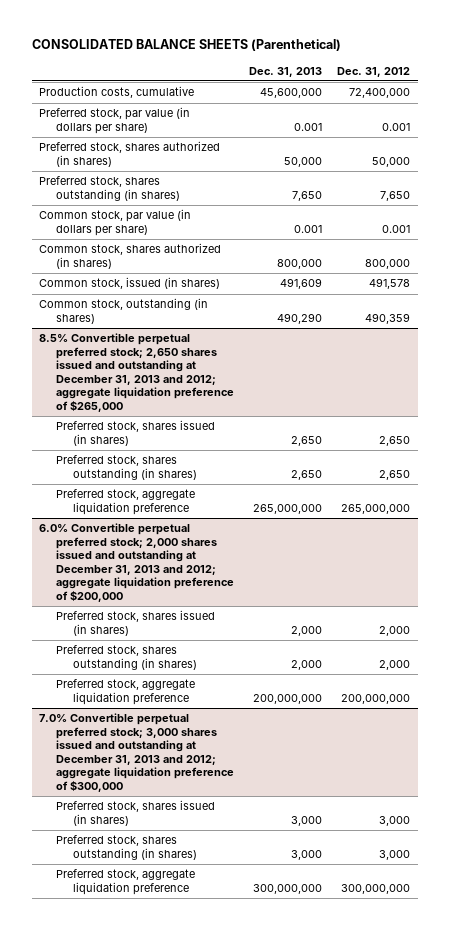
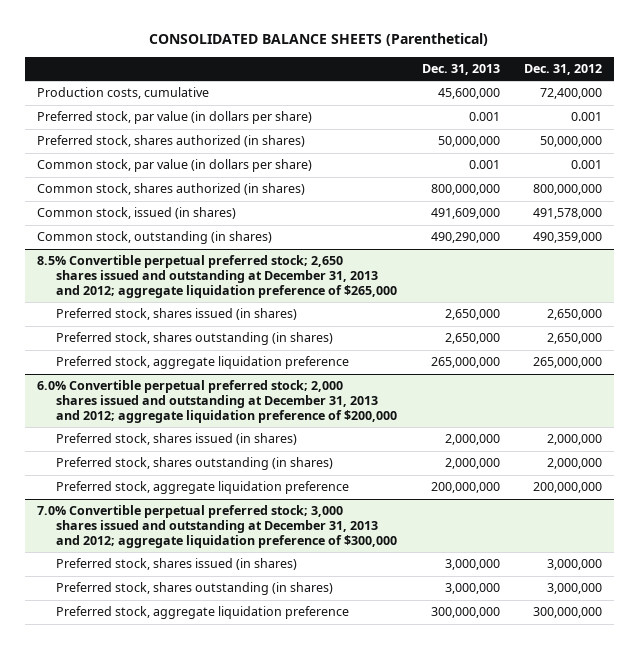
[39,176,181,201] Preferred stock, shares outstanding (in shares) -> none
[284,156,323,167] 50,000 -> [437,136,500,148] 50,000,000
[372,156,411,167] 50,000 -> [539,136,602,148] 50,000,000
[277,258,323,269] 800,000 -> [430,184,500,196] 800,000,000
[365,258,411,269] 800,000 -> [532,184,602,196] 800,000,000
[280,278,323,290] 491,609 -> [430,208,500,220] 491,609,000
[369,278,411,290] 491,578 -> [532,208,602,220] 491,578,000
[277,312,323,324] 490,290 -> [430,232,500,244] 490,290,000
[365,312,411,324] 490,359 -> [532,232,602,244] 490,359,000
[291,435,323,446] 2,650 -> [444,309,500,321] 2,650,000
[379,435,411,446] 2,650 -> [546,309,602,321] 2,650,000
[291,469,323,480] 2,650 -> [444,333,500,345] 2,650,000
[379,469,411,480] 2,650 -> [546,333,602,345] 2,650,000
[291,625,323,636] 2,000 -> [444,434,500,446] 2,000,000
[379,625,411,636] 2,000 -> [546,434,602,446] 2,000,000
[291,659,323,670] 2,000 -> [444,458,500,470] 2,000,000
[379,659,411,670] 2,000 -> [546,458,602,470] 2,000,000
[291,815,323,826] 3,000 -> [444,559,500,571] 3,000,000
[379,815,411,826] 3,000 -> [546,559,602,571] 3,000,000
[291,849,323,860] 3,000 -> [444,583,500,595] 3,000,000
[379,849,411,860] 3,000 -> [546,583,602,595] 3,000,000

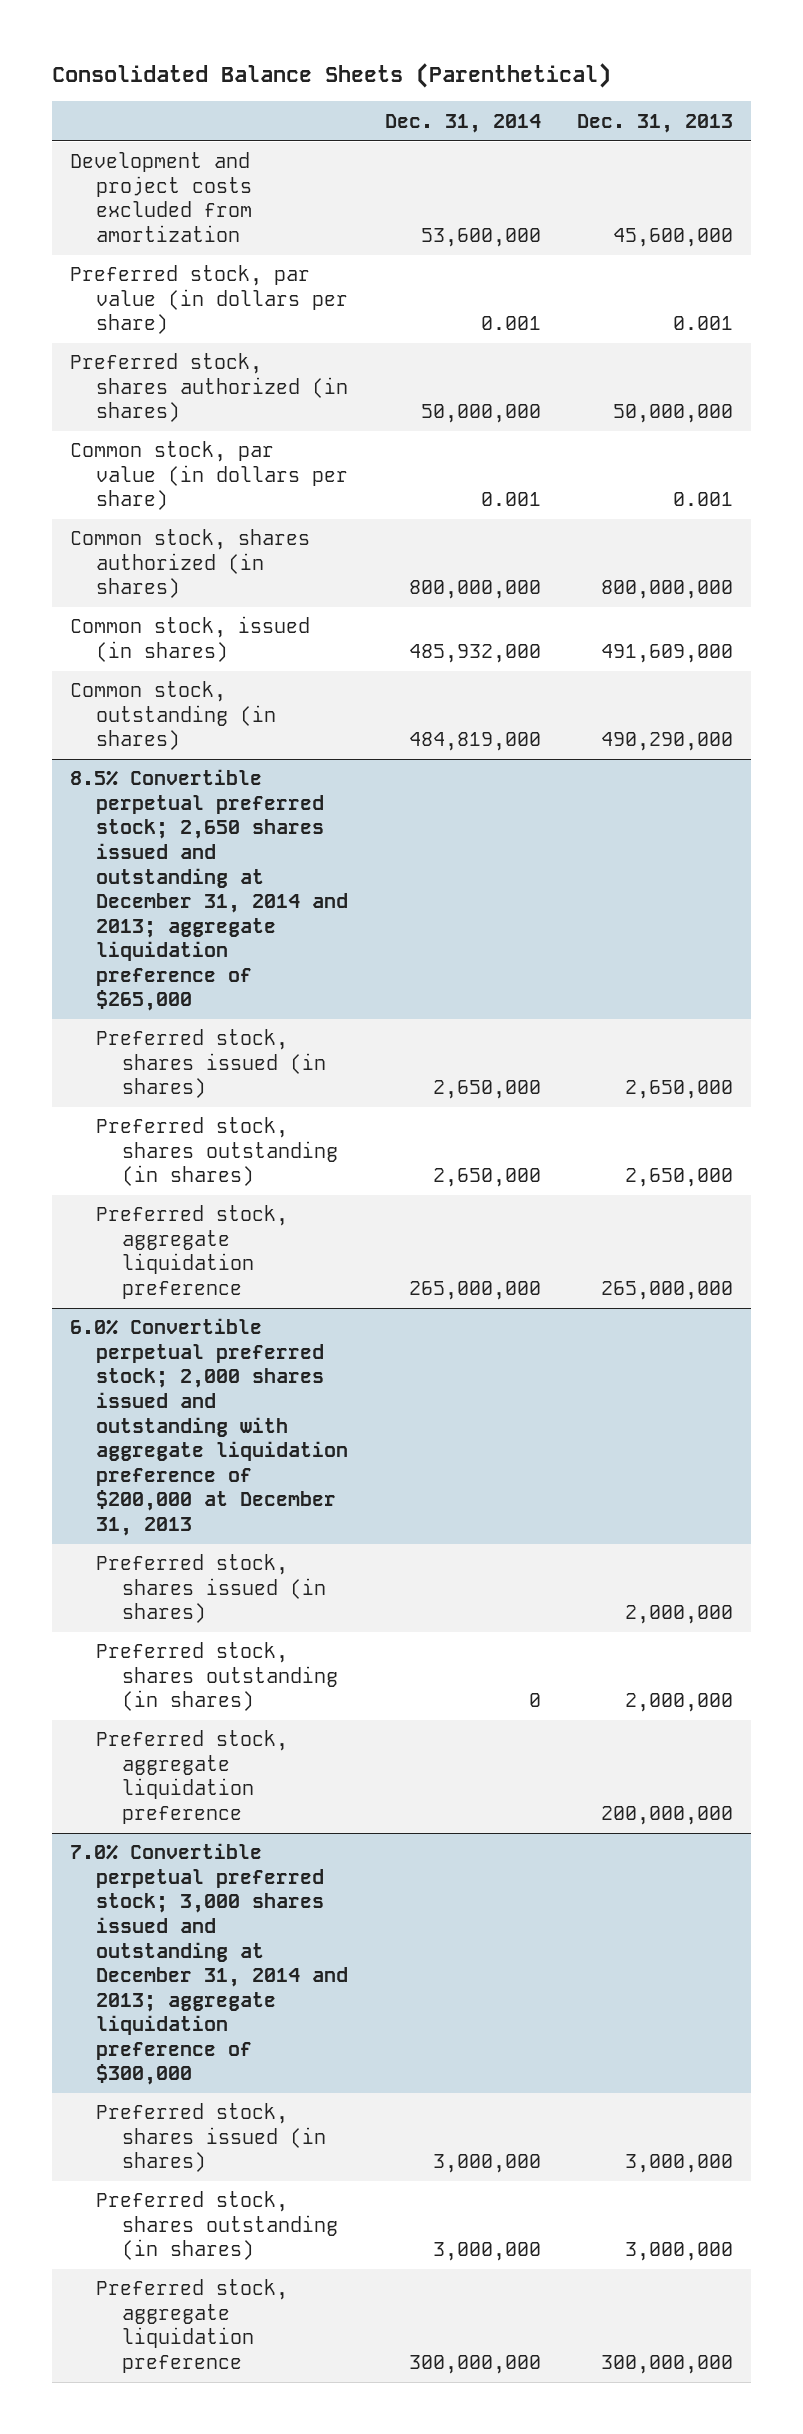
[149,33,489,47] CONSOLIDATED BALANCE SHEETS (Parenthetical) -> [52,63,612,89] Consolidated Balance Sheets (Parenthetical)
[523,63,602,75] Dec. 31, 2012 -> none
none -> [384,113,541,133] Dec. 31, 2014
[37,87,210,100] Production costs, cumulative -> [70,152,253,243] Development and project costs excluded from amortization
[37,255,398,298] 8.5% Convertible perpetual preferred stock; 2,650 shares issued and outstanding at December 31, 2013 and 2012; aggregate liquidation preference of $265,000 -> [70,769,349,1012] 8.5% Convertible perpetual preferred stock; 2,650 shares issued and outstanding at December 31, 2014 and 2013; aggregate liquidation preference of $265,000
[37,380,398,423] 6.0% Convertible perpetual preferred stock; 2,000 shares issued and outstanding at December 31, 2013 and 2012; aggregate liquidation preference of $200,000 -> [70,1318,349,1536] 6.0% Convertible perpetual preferred stock; 2,000 shares issued and outstanding with aggregate liquidation preference of $200,000 at December 31, 2013
[37,505,398,548] 7.0% Convertible perpetual preferred stock; 3,000 shares issued and outstanding at December 31, 2013 and 2012; aggregate liquidation preference of $300,000 -> [70,1843,349,2086] 7.0% Convertible perpetual preferred stock; 3,000 shares issued and outstanding at December 31, 2014 and 2013; aggregate liquidation preference of $300,000

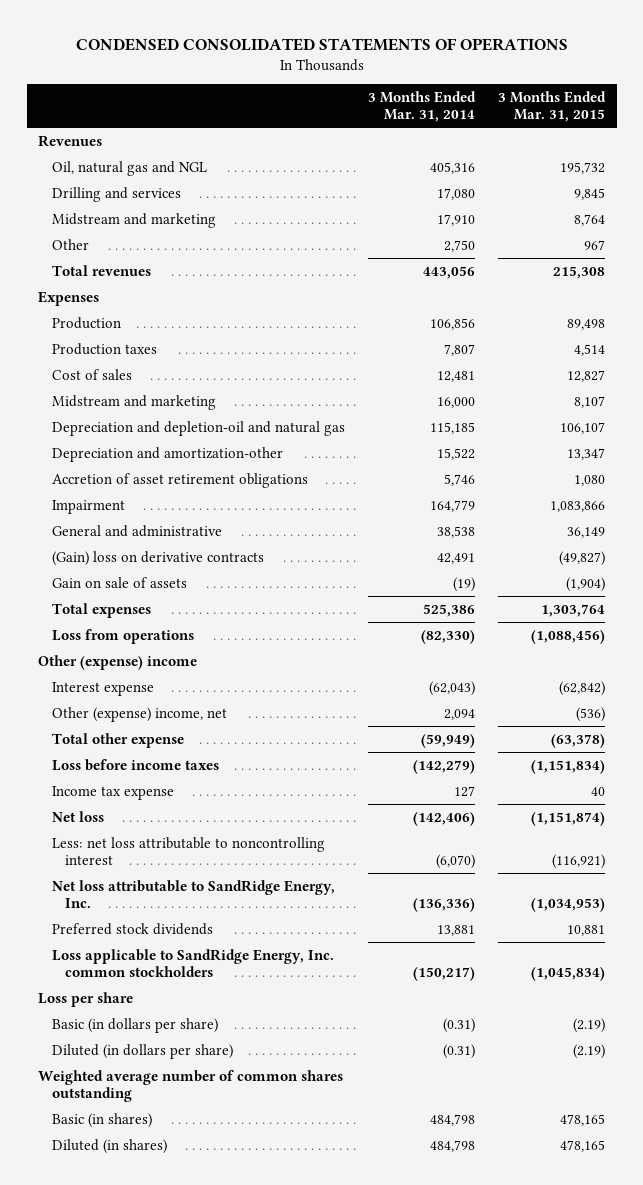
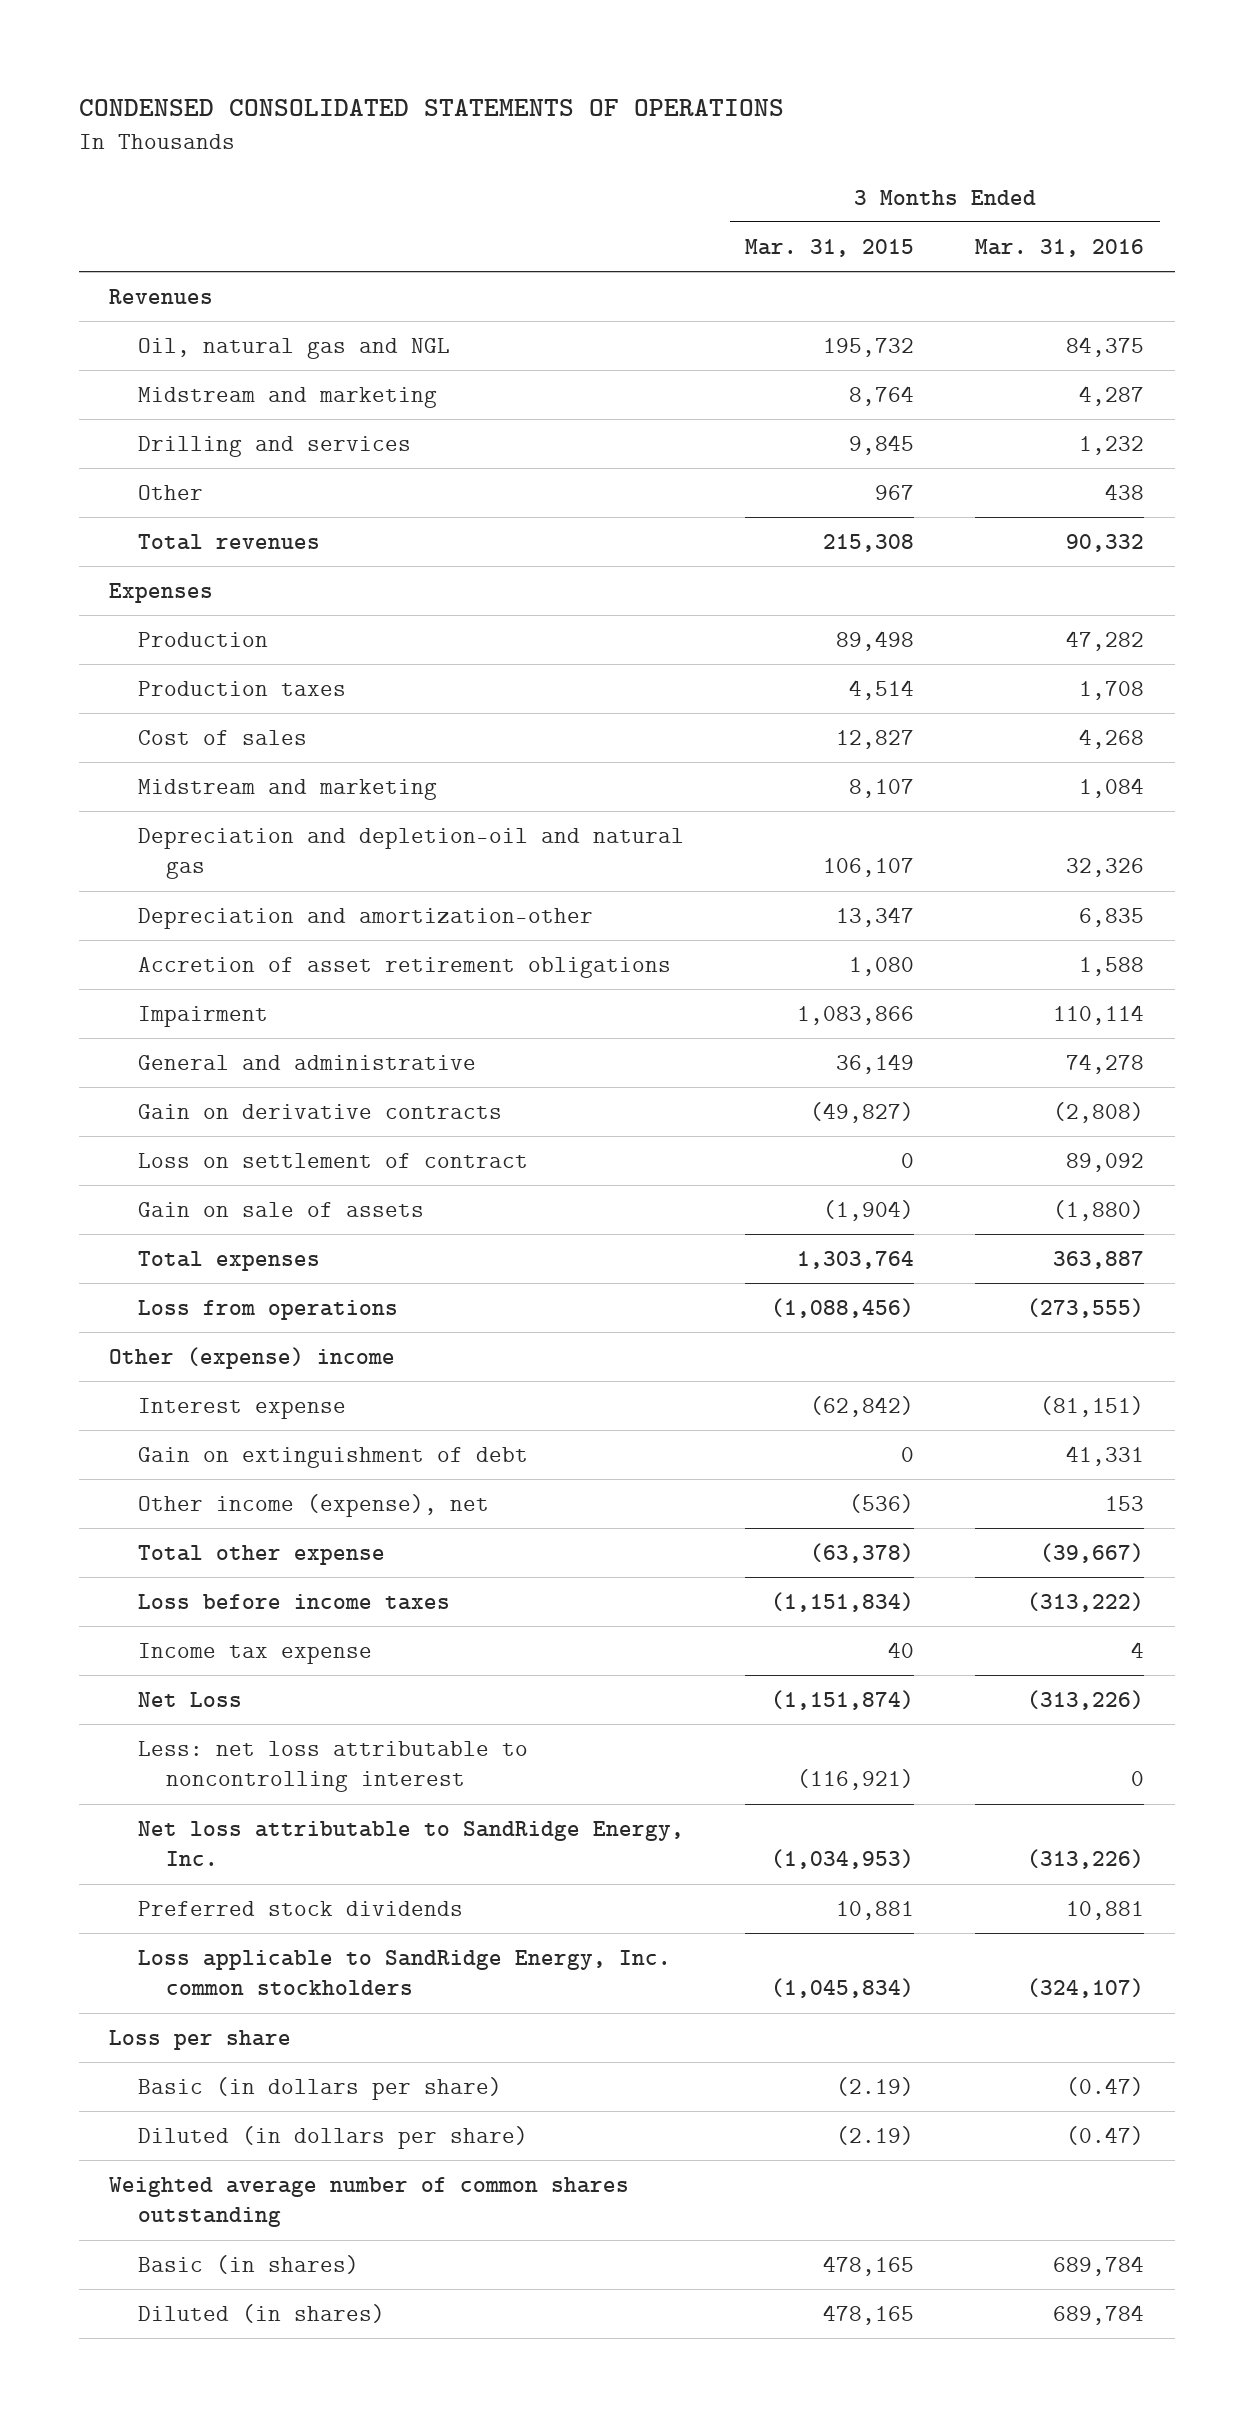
[367,90,476,123] 3 Months Ended Mar. 31, 2014 -> none
none -> [975,238,1145,257] Mar. 31, 2016
[51,186,181,202] Drilling and services -> [137,435,411,457] Drilling and services
[51,550,264,566] (Gain) loss on derivative contracts -> [137,1103,502,1119] Gain on derivative contracts
none -> [137,1152,528,1168] Loss on settlement of contract
none -> [137,1446,528,1468] Gain on extinguishment of debt
[51,706,227,722] Other (expense) income, net -> [137,1493,489,1517] Other income (expense), net
[51,810,104,822] Net loss -> [137,1691,242,1707] Net Loss

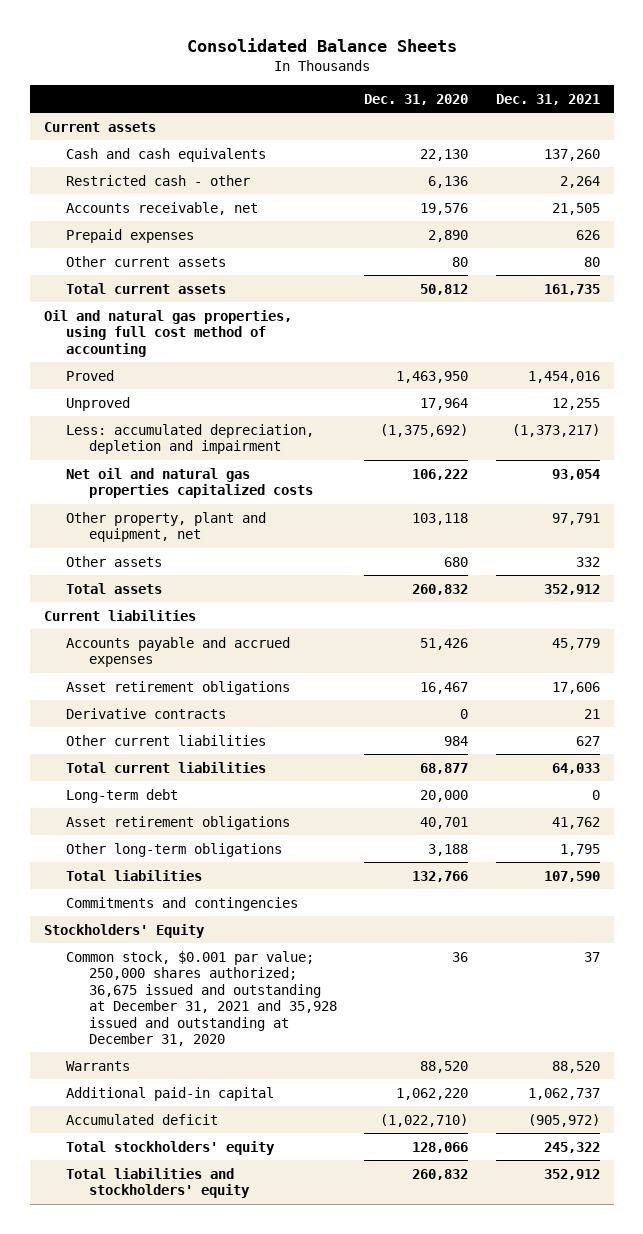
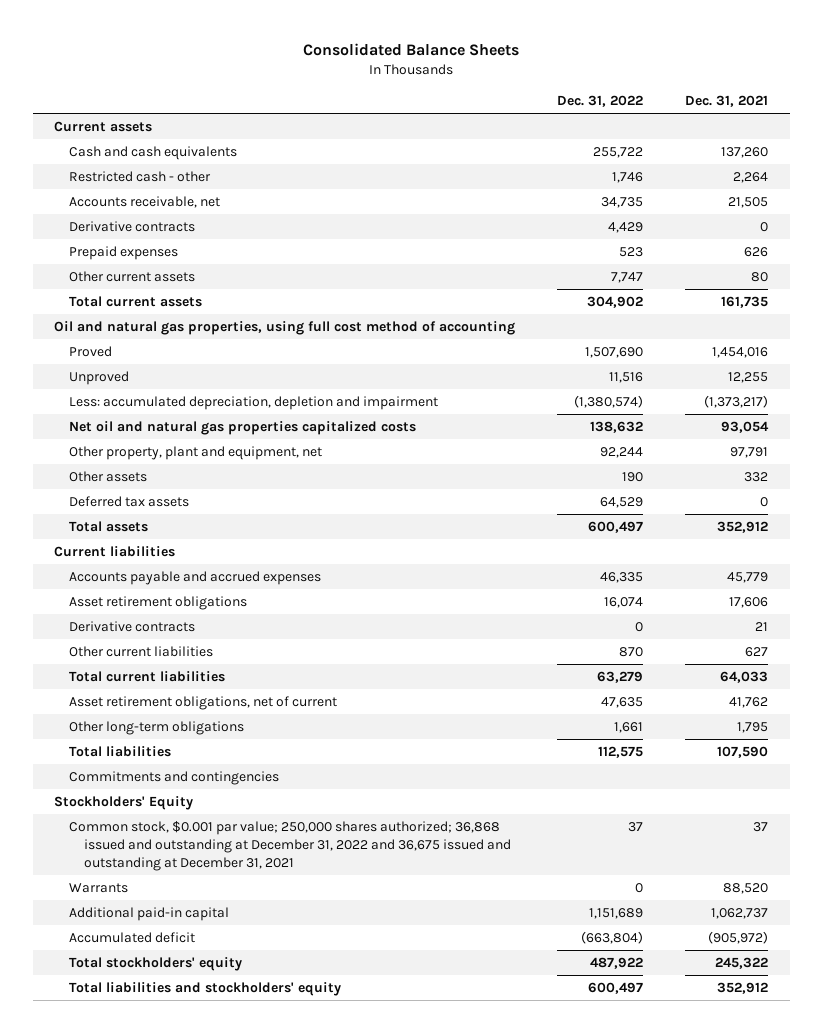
[364,93,469,105] Dec. 31, 2020 -> none
none -> [557,95,644,108] Dec. 31, 2022
none -> [69,221,196,233] Derivative contracts
none -> [69,496,190,508] Deferred tax assets
[66,788,179,803] Long-term debt -> none
[66,815,291,830] Asset retirement obligations -> [69,696,338,711] Asset retirement obligations, net of current
[66,950,337,1047] Common stock, $0.001 par value; 250,000 shares authorized; 36,675 issued and outstanding at December 31, 2021 and 35,928 issued and outstanding at December 31, 2020 -> [69,821,512,872] Common stock, $0.001 par value; 250,000 shares authorized; 36,868 issued and outstanding at December 31, 2022 and 36,675 issued and outstanding at December 31, 2021

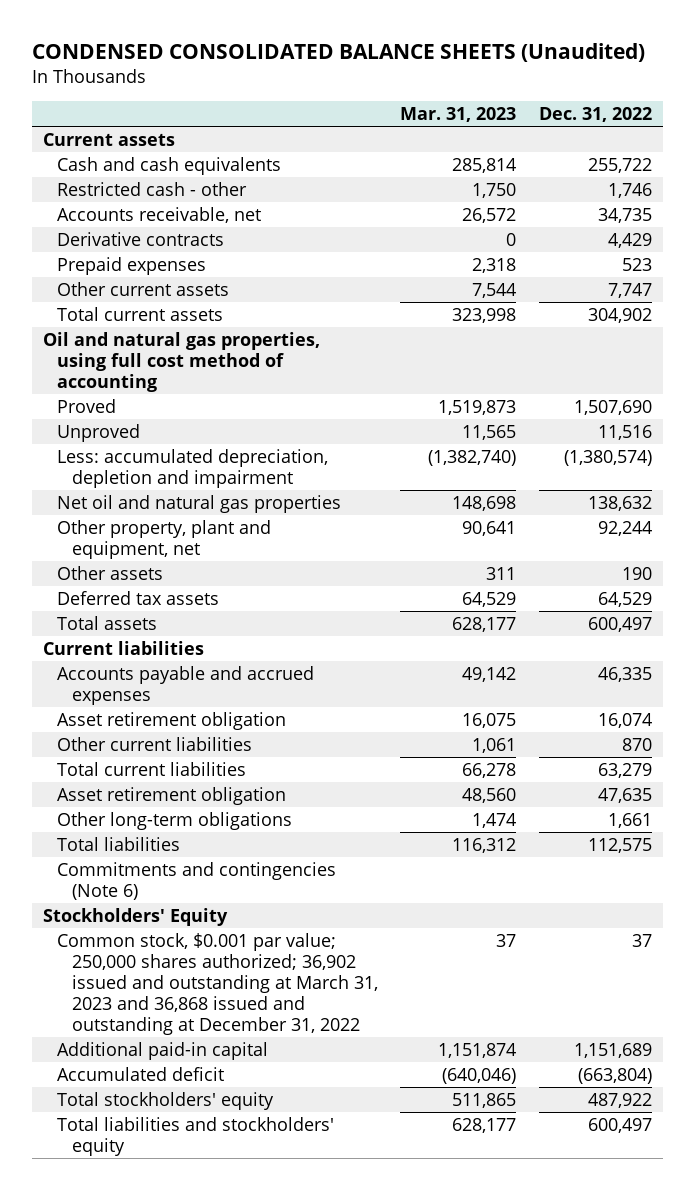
[303,42,520,56] Consolidated Balance Sheets -> [31,43,645,63] CONDENSED CONSOLIDATED BALANCE SHEETS (Unaudited)
[685,95,769,108] Dec. 31, 2021 -> none
none -> [400,106,517,122] Mar. 31, 2023
[69,421,417,436] Net oil and natural gas properties capitalized costs -> [57,494,342,513] Net oil and natural gas properties
[69,621,196,633] Derivative contracts -> none
[69,596,248,611] Asset retirement obligations -> [57,711,287,730] Asset retirement obligation
[69,696,338,711] Asset retirement obligations, net of current -> [57,786,287,805] Asset retirement obligation
[69,771,280,786] Commitments and contingencies -> [57,861,337,900] Commitments and contingencies (Note 6)
[69,883,129,894] Warrants -> none
[69,821,512,872] Common stock, $0.001 par value; 250,000 shares authorized; 36,868 issued and outstanding at December 31, 2022 and 36,675 issued and outstanding at December 31, 2021 -> [57,932,378,1035] Common stock, $0.001 par value; 250,000 shares authorized; 36,902 issued and outstanding at March 31, 2023 and 36,868 issued and outstanding at December 31, 2022

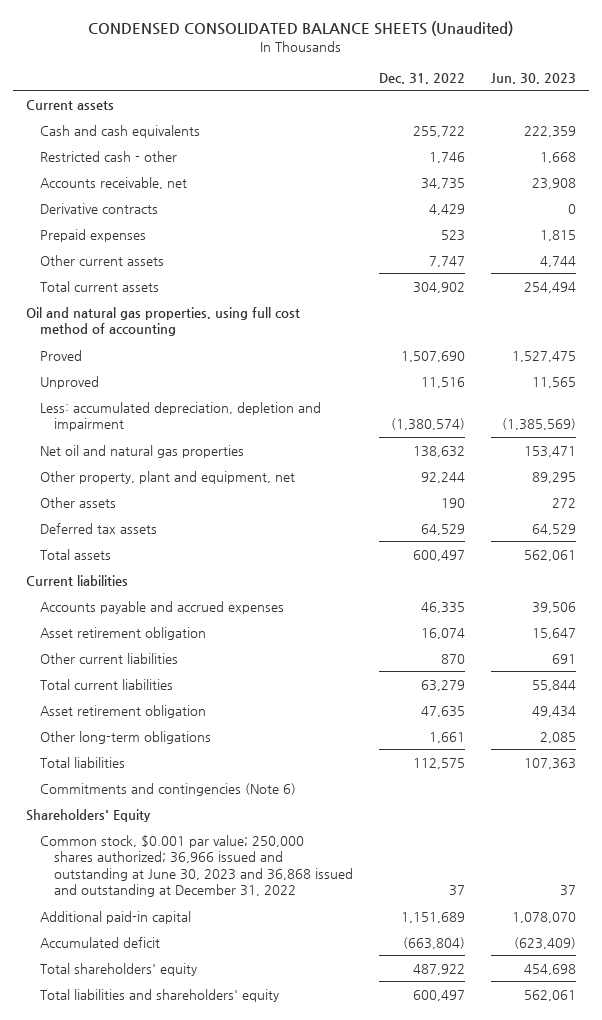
[400,106,517,122] Mar. 31, 2023 -> none
none -> [491,73,577,85] Jun. 30, 2023
[43,907,229,926] Stockholders' Equity -> [26,808,152,822] Shareholders' Equity
[57,932,378,1035] Common stock, $0.001 par value; 250,000 shares authorized; 36,902 issued and outstanding at March 31, 2023 and 36,868 issued and outstanding at December 31, 2022 -> [40,834,354,898] Common stock, $0.001 par value; 250,000 shares authorized; 36,966 issued and outstanding at June 30, 2023 and 36,868 issued and outstanding at December 31, 2022
[57,1091,275,1110] Total stockholders' equity -> [40,962,198,976] Total shareholders' equity
[57,1116,335,1156] Total liabilities and stockholders' equity -> [40,988,280,1002] Total liabilities and shareholders' equity

